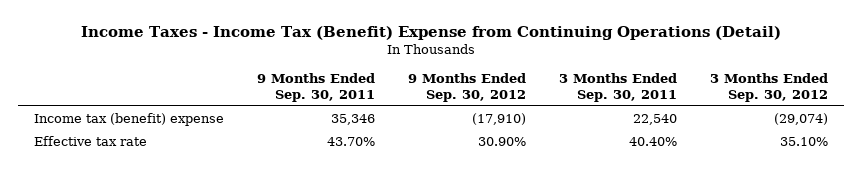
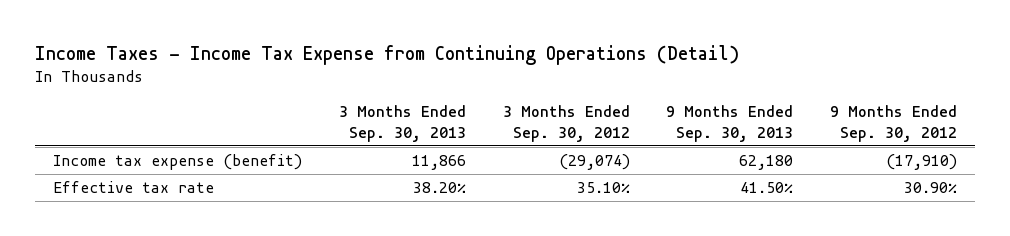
[80,26,781,41] Income Taxes - Income Tax (Benefit) Expense from Continuing Operations (Detail) -> [34,44,739,65] Income Taxes - Income Tax Expense from Continuing Operations (Detail)
[257,72,376,103] 9 Months Ended Sep. 30, 2011 -> none
[558,72,677,103] 3 Months Ended Sep. 30, 2011 -> none
none -> [338,105,466,142] 3 Months Ended Sep. 30, 2013
none -> [666,105,794,142] 9 Months Ended Sep. 30, 2013
[34,113,225,127] Income tax (benefit) expense -> [53,154,303,171] Income tax expense (benefit)

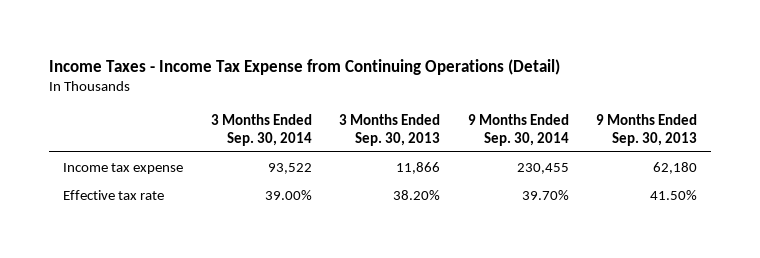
[502,105,630,142] 3 Months Ended Sep. 30, 2012 -> none
[829,105,957,142] 9 Months Ended Sep. 30, 2012 -> none
none -> [210,113,312,146] 3 Months Ended Sep. 30, 2014
none -> [467,113,569,146] 9 Months Ended Sep. 30, 2014
[53,154,303,171] Income tax expense (benefit) -> [62,162,183,174] Income tax expense

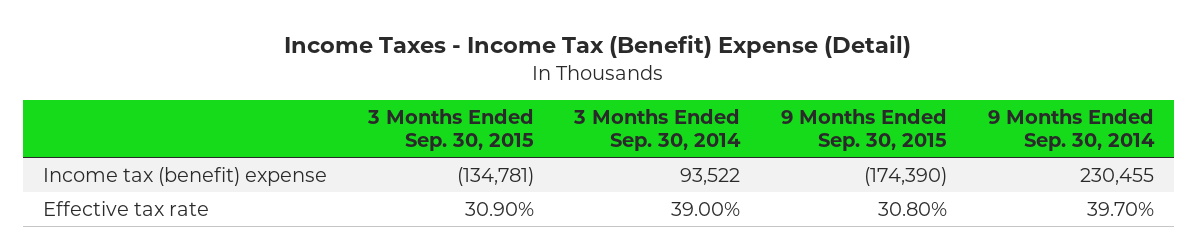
[49,58,561,75] Income Taxes - Income Tax Expense from Continuing Operations (Detail) -> [284,35,912,59] Income Taxes - Income Tax (Benefit) Expense (Detail)
[339,113,441,146] 3 Months Ended Sep. 30, 2013 -> none
[596,113,698,146] 9 Months Ended Sep. 30, 2013 -> none
none -> [366,108,534,152] 3 Months Ended Sep. 30, 2015
none -> [781,108,948,152] 9 Months Ended Sep. 30, 2015
[62,162,183,174] Income tax expense -> [43,166,328,186] Income tax (benefit) expense

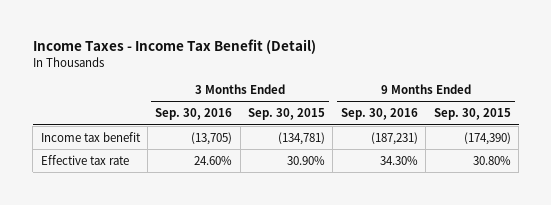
[284,35,912,59] Income Taxes - Income Tax (Benefit) Expense (Detail) -> [32,38,316,54] Income Taxes - Income Tax Benefit (Detail)
[573,108,742,152] 3 Months Ended Sep. 30, 2014 -> none
[987,108,1155,152] 9 Months Ended Sep. 30, 2014 -> none
none -> [155,108,233,121] Sep. 30, 2016
none -> [340,108,418,121] Sep. 30, 2016
[43,166,328,186] Income tax (benefit) expense -> [40,131,141,142] Income tax benefit

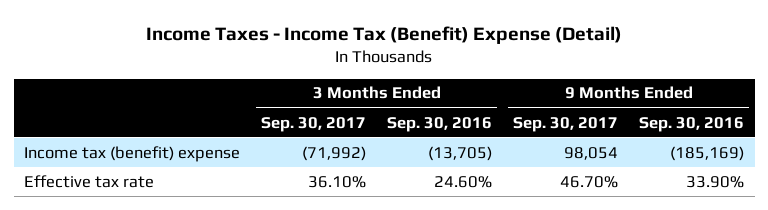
[32,38,316,54] Income Taxes - Income Tax Benefit (Detail) -> [146,25,623,44] Income Taxes - Income Tax (Benefit) Expense (Detail)
[248,108,326,121] Sep. 30, 2015 -> none
[433,108,511,121] Sep. 30, 2015 -> none
none -> [261,116,367,132] Sep. 30, 2017
none -> [513,116,619,132] Sep. 30, 2017
[40,131,141,142] Income tax benefit -> [24,145,241,162] Income tax (benefit) expense
[370,131,418,145] (187,231) -> [670,145,745,161] (185,169)
[379,155,418,165] 34.30% -> [686,175,745,188] 33.90%

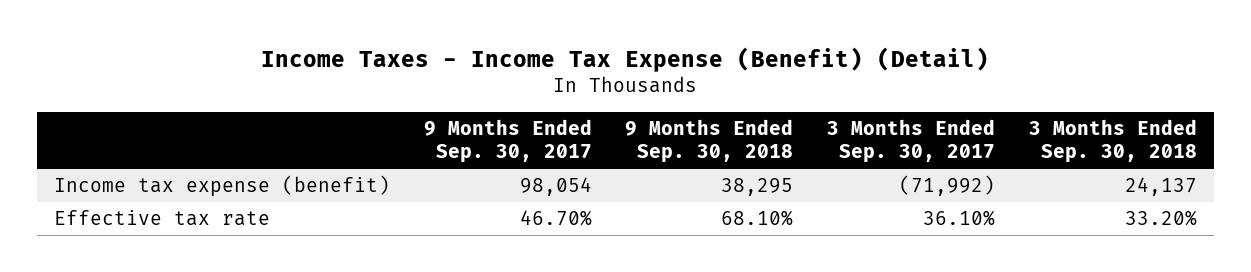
[146,25,623,44] Income Taxes - Income Tax (Benefit) Expense (Detail) -> [261,46,990,72] Income Taxes - Income Tax Expense (Benefit) (Detail)
[387,116,493,132] Sep. 30, 2016 -> none
[639,116,745,132] Sep. 30, 2016 -> none
none -> [625,118,794,164] 9 Months Ended Sep. 30, 2018
none -> [1028,118,1197,164] 3 Months Ended Sep. 30, 2018
[24,145,241,162] Income tax (benefit) expense -> [54,175,391,198] Income tax expense (benefit)

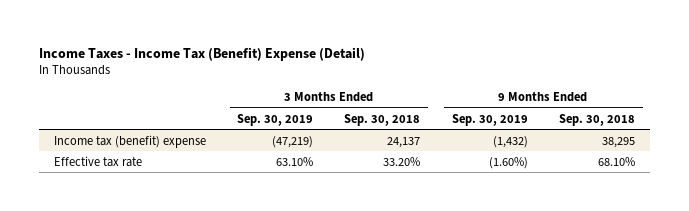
[261,46,990,72] Income Taxes - Income Tax Expense (Benefit) (Detail) -> [38,46,365,61] Income Taxes - Income Tax (Benefit) Expense (Detail)
[423,118,592,164] 9 Months Ended Sep. 30, 2017 -> none
[827,118,996,164] 3 Months Ended Sep. 30, 2017 -> none
none -> [237,113,314,126] Sep. 30, 2019
none -> [451,113,528,126] Sep. 30, 2019
[54,175,391,198] Income tax expense (benefit) -> [54,134,207,148] Income tax (benefit) expense

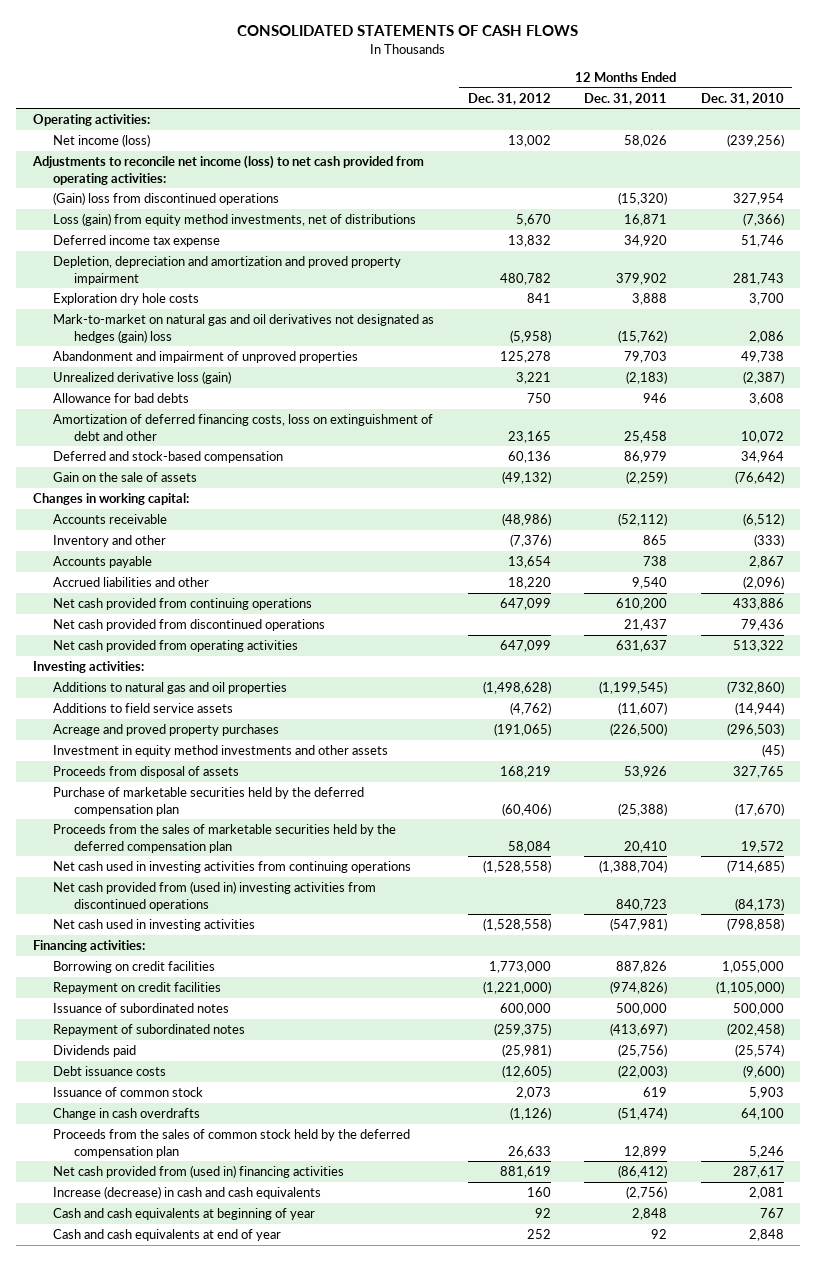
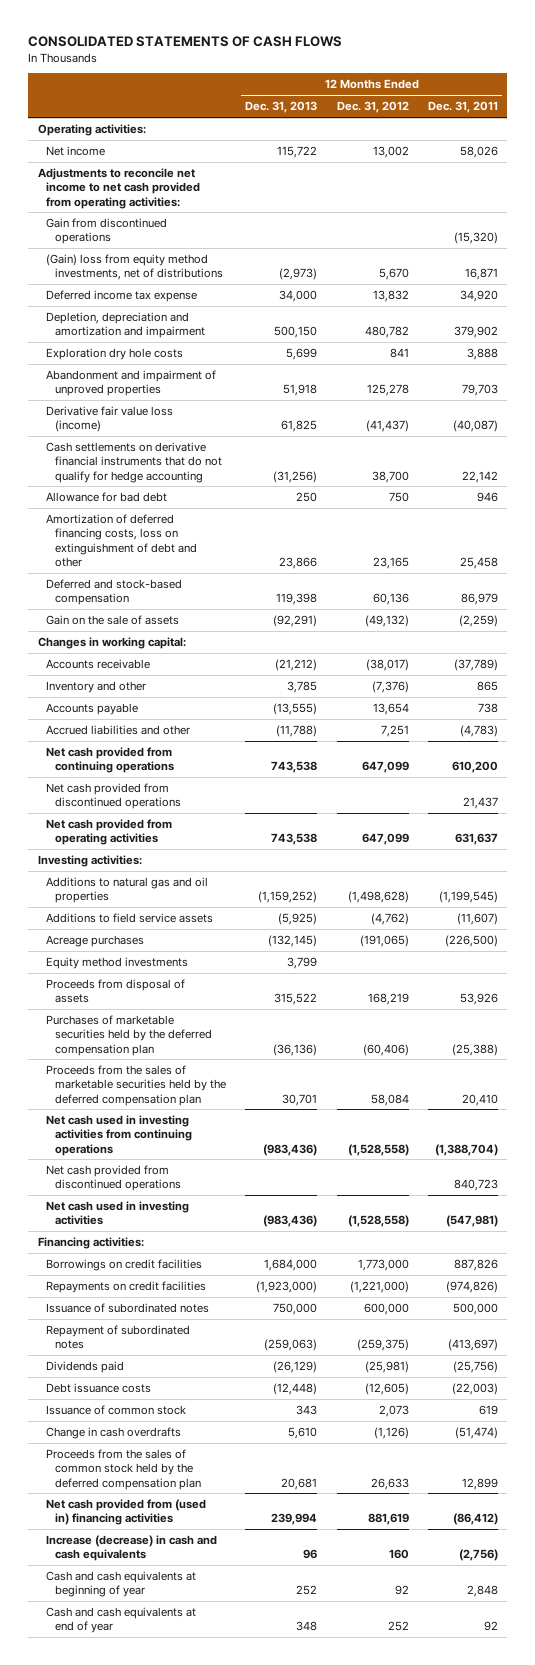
[700,92,784,105] Dec. 31, 2010 -> none
none -> [245,101,318,114] Dec. 31, 2013
[53,134,151,148] Net income (loss) -> [46,146,106,157] Net income
[32,155,425,185] Adjustments to reconcile net income (loss) to net cash provided from operating activities: -> [37,168,201,209] Adjustments to reconcile net income to net cash provided from operating activities:
[53,192,280,206] (Gain) loss from discontinued operations -> [46,218,168,245] Gain from discontinued operations
[53,213,417,227] Loss (gain) from equity method investments, net of distributions -> [46,254,224,281] (Gain) loss from equity method investments, net of distributions
[53,256,402,285] Depletion, depreciation and amortization and proved property impairment -> [46,312,206,339] Depletion, depreciation and amortization and impairment
[53,314,435,343] Mark-to-market on natural gas and oil derivatives not designated as hedges (gain) loss -> none
[53,371,232,385] Unrealized derivative loss (gain) -> none
none -> [46,406,174,433] Derivative fair value loss (income)
none -> [46,442,223,483] Cash settlements on derivative financial instruments that do not qualify for hedge accounting
[53,393,190,404] Allowance for bad debts -> [46,492,168,503] Allowance for bad debt
[501,513,551,527] (48,986) -> [365,659,409,672] (38,017)
[618,513,668,527] (52,112) -> [453,659,498,672] (37,789)
[507,577,551,590] 18,220 -> [380,725,409,738] 7,251
[632,577,668,590] 9,540 -> [459,725,498,738] (4,783)
[53,745,389,758] Investment in equity method investments and other assets -> none
[53,724,280,737] Acreage and proved property purchases -> [46,935,145,948] Acreage purchases
none -> [46,957,189,970] Equity method investments
[53,787,365,816] Purchase of marketable securities held by the deferred compensation plan -> [46,1015,213,1056] Purchases of marketable securities held by the deferred compensation plan
[53,881,377,911] Net cash provided from (used in) investing activities from discontinued operations -> [46,1165,182,1192] Net cash provided from discontinued operations
[53,961,216,974] Borrowing on credit facilities -> [46,1259,203,1272] Borrowings on credit facilities
[53,982,222,995] Repayment on credit facilities -> [46,1281,207,1294] Repayments on credit facilities

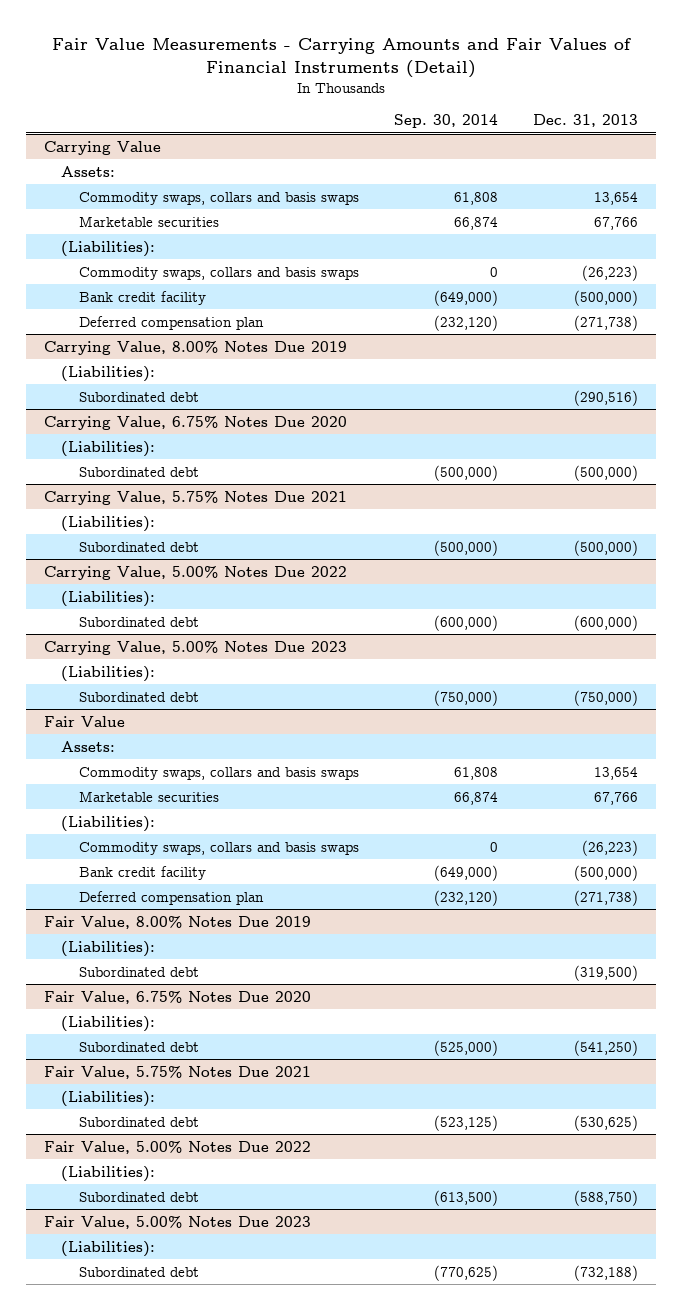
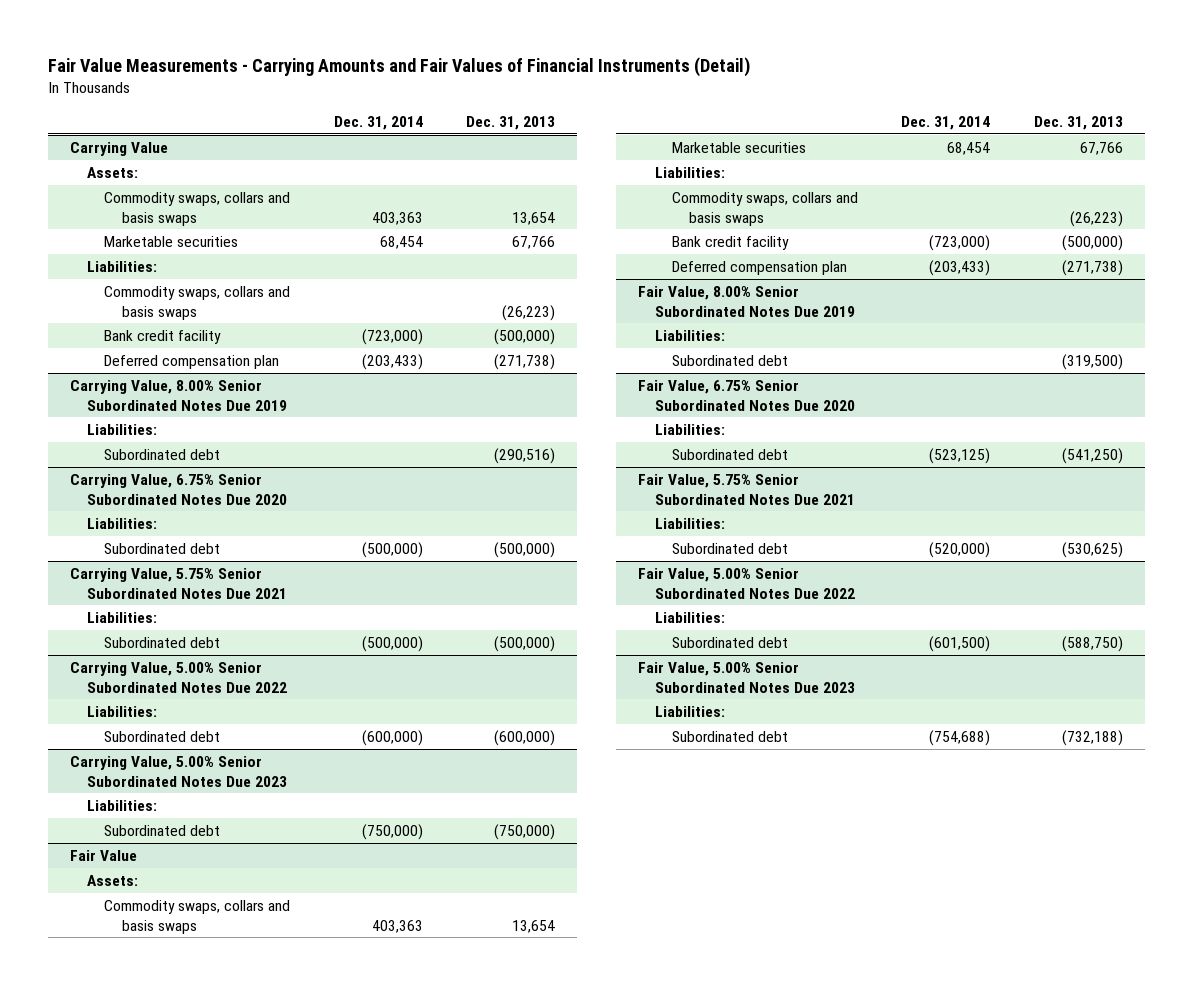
[393,114,498,129] Sep. 30, 2014 -> none
none -> [333,115,423,130] Dec. 31, 2014
[61,240,156,257] (Liabilities): -> [87,260,158,272] Liabilities:
[44,340,348,355] Carrying Value, 8.00% Notes Due 2019 -> [70,379,288,411] Carrying Value, 8.00% Senior Subordinated Notes Due 2019
[61,365,156,382] (Liabilities): -> [87,423,158,435] Liabilities:
[44,415,348,430] Carrying Value, 6.75% Notes Due 2020 -> [70,473,288,505] Carrying Value, 6.75% Senior Subordinated Notes Due 2020
[61,440,156,457] (Liabilities): -> [87,517,158,529] Liabilities:
[44,490,348,505] Carrying Value, 5.75% Notes Due 2021 -> [70,567,288,599] Carrying Value, 5.75% Senior Subordinated Notes Due 2021
[61,515,156,532] (Liabilities): -> [87,611,158,623] Liabilities:
[44,565,348,580] Carrying Value, 5.00% Notes Due 2022 -> [70,661,288,693] Carrying Value, 5.00% Senior Subordinated Notes Due 2022
[61,590,156,607] (Liabilities): -> [87,705,158,717] Liabilities:
[44,640,348,655] Carrying Value, 5.00% Notes Due 2023 -> [70,755,288,787] Carrying Value, 5.00% Senior Subordinated Notes Due 2023
[61,665,156,682] (Liabilities): -> [87,799,158,811] Liabilities:
[61,815,156,832] (Liabilities): -> [654,166,725,178] Liabilities:
[44,915,312,929] Fair Value, 8.00% Notes Due 2019 -> [637,285,855,317] Fair Value, 8.00% Senior Subordinated Notes Due 2019
[61,940,156,957] (Liabilities): -> [654,329,725,341] Liabilities:
[44,990,312,1004] Fair Value, 6.75% Notes Due 2020 -> [637,379,855,411] Fair Value, 6.75% Senior Subordinated Notes Due 2020
[61,1015,156,1032] (Liabilities): -> [654,423,725,435] Liabilities:
[44,1065,312,1079] Fair Value, 5.75% Notes Due 2021 -> [637,473,855,505] Fair Value, 5.75% Senior Subordinated Notes Due 2021
[61,1090,156,1107] (Liabilities): -> [654,517,725,529] Liabilities:
[44,1140,312,1154] Fair Value, 5.00% Notes Due 2022 -> [637,567,855,599] Fair Value, 5.00% Senior Subordinated Notes Due 2022
[61,1165,156,1182] (Liabilities): -> [654,611,725,623] Liabilities:
[44,1215,312,1229] Fair Value, 5.00% Notes Due 2023 -> [637,661,855,693] Fair Value, 5.00% Senior Subordinated Notes Due 2023
[61,1240,156,1257] (Liabilities): -> [654,705,725,717] Liabilities:

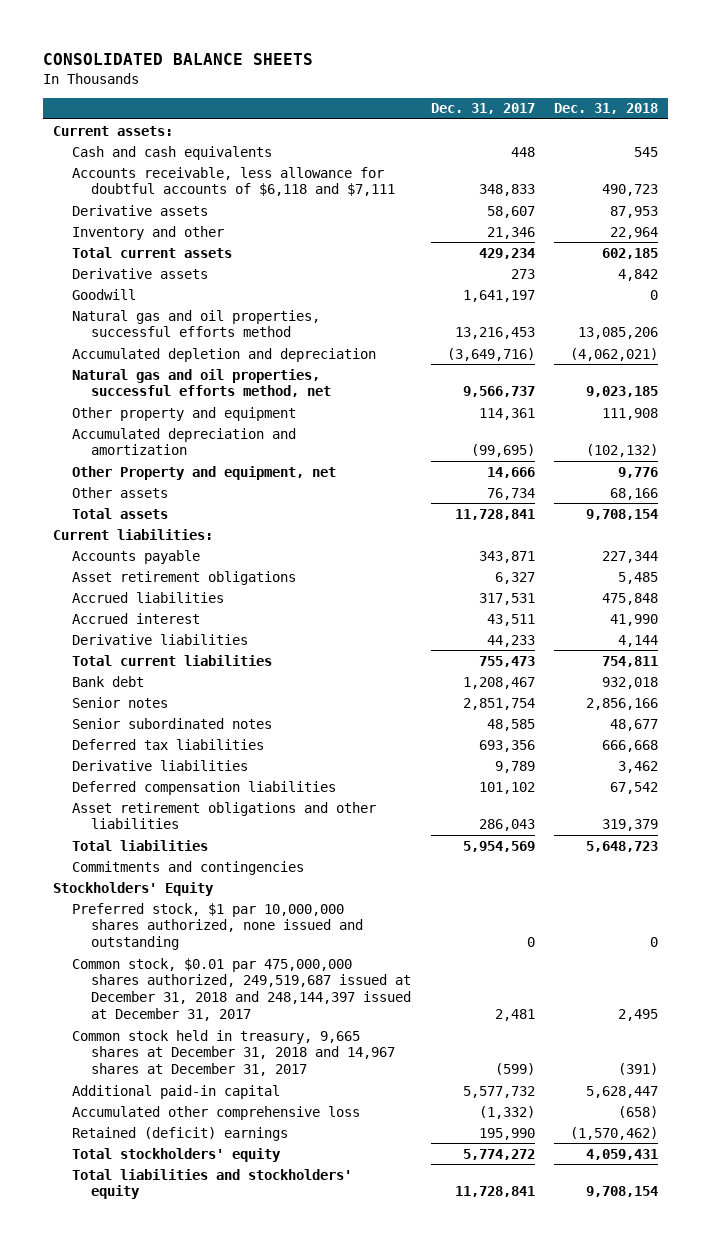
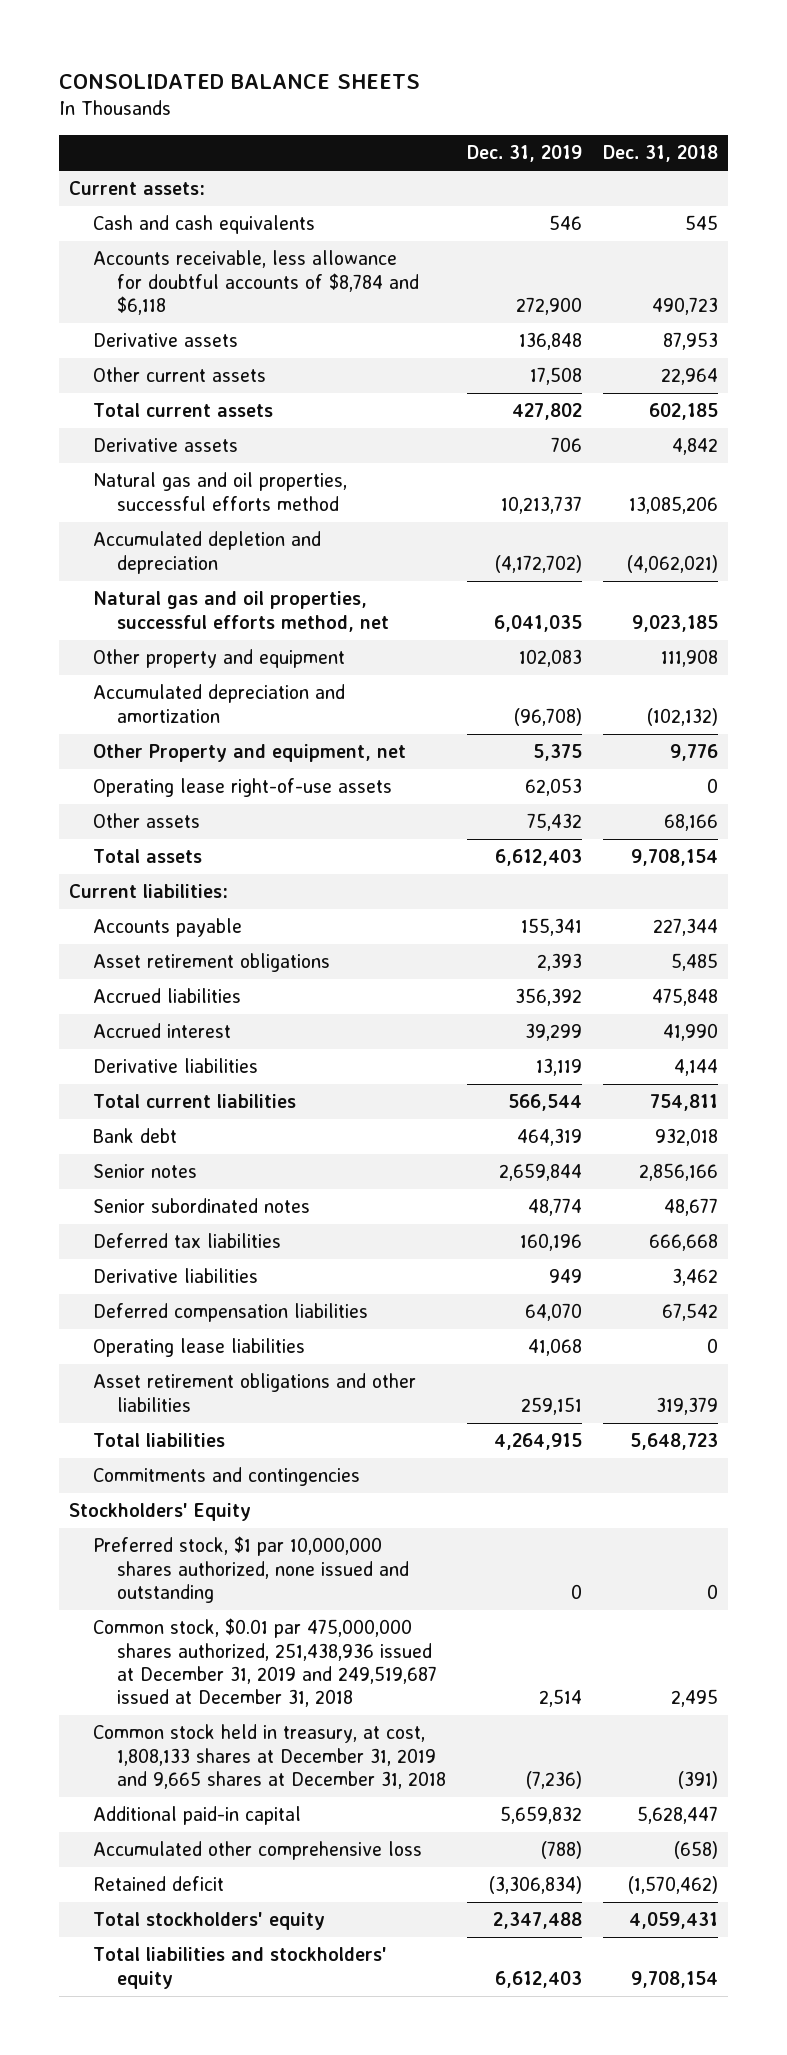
[430,103,535,115] Dec. 31, 2017 -> none
none -> [466,145,582,163] Dec. 31, 2019
[71,166,396,197] Accounts receivable, less allowance for doubtful accounts of $6,118 and $7,111 -> [92,250,419,315] Accounts receivable, less allowance for doubtful accounts of $8,784 and $6,118
[71,225,224,240] Inventory and other -> [92,367,266,383] Other current assets
[71,288,136,300] Goodwill -> none
none -> [92,778,392,798] Operating lease right-of-use assets
none -> [92,1338,305,1358] Operating lease liabilities
[71,957,412,1022] Common stock, $0.01 par 475,000,000 shares authorized, 249,519,687 issued at December 31, 2018 and 248,144,397 issued at December 31, 2017 -> [92,1618,437,1708] Common stock, $0.01 par 475,000,000 shares authorized, 251,438,936 issued at December 31, 2019 and 249,519,687 issued at December 31, 2018
[71,1029,396,1077] Common stock held in treasury, 9,665 shares at December 31, 2018 and 14,967 shares at December 31, 2017 -> [92,1724,446,1789] Common stock held in treasury, at cost, 1,808,133 shares at December 31, 2019 and 9,665 shares at December 31, 2018
[71,1126,288,1141] Retained (deficit) earnings -> [92,1876,224,1892] Retained deficit

